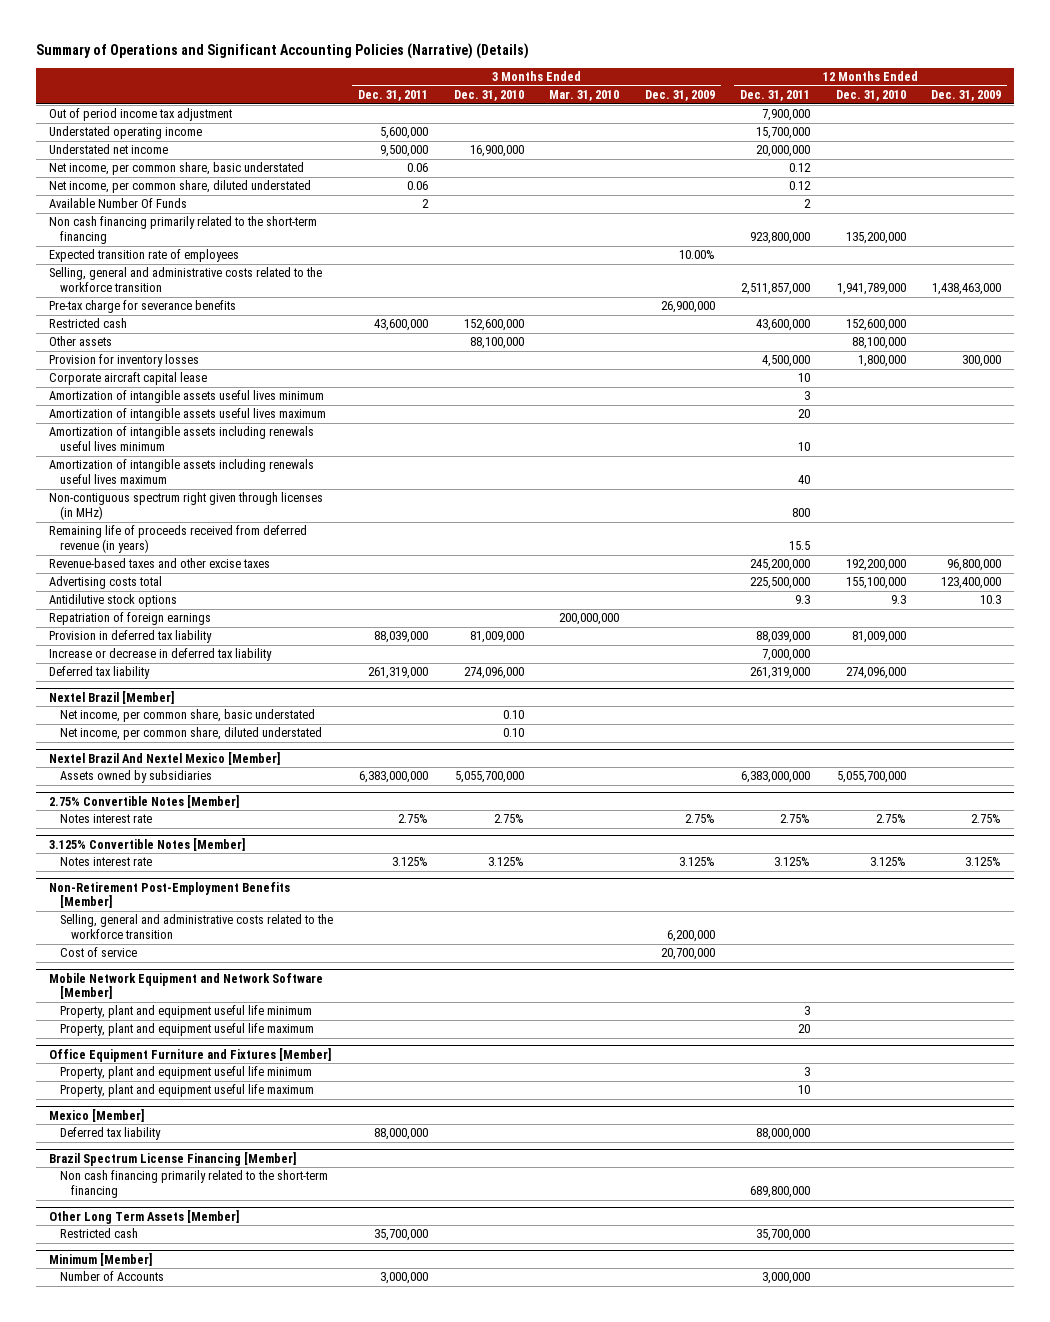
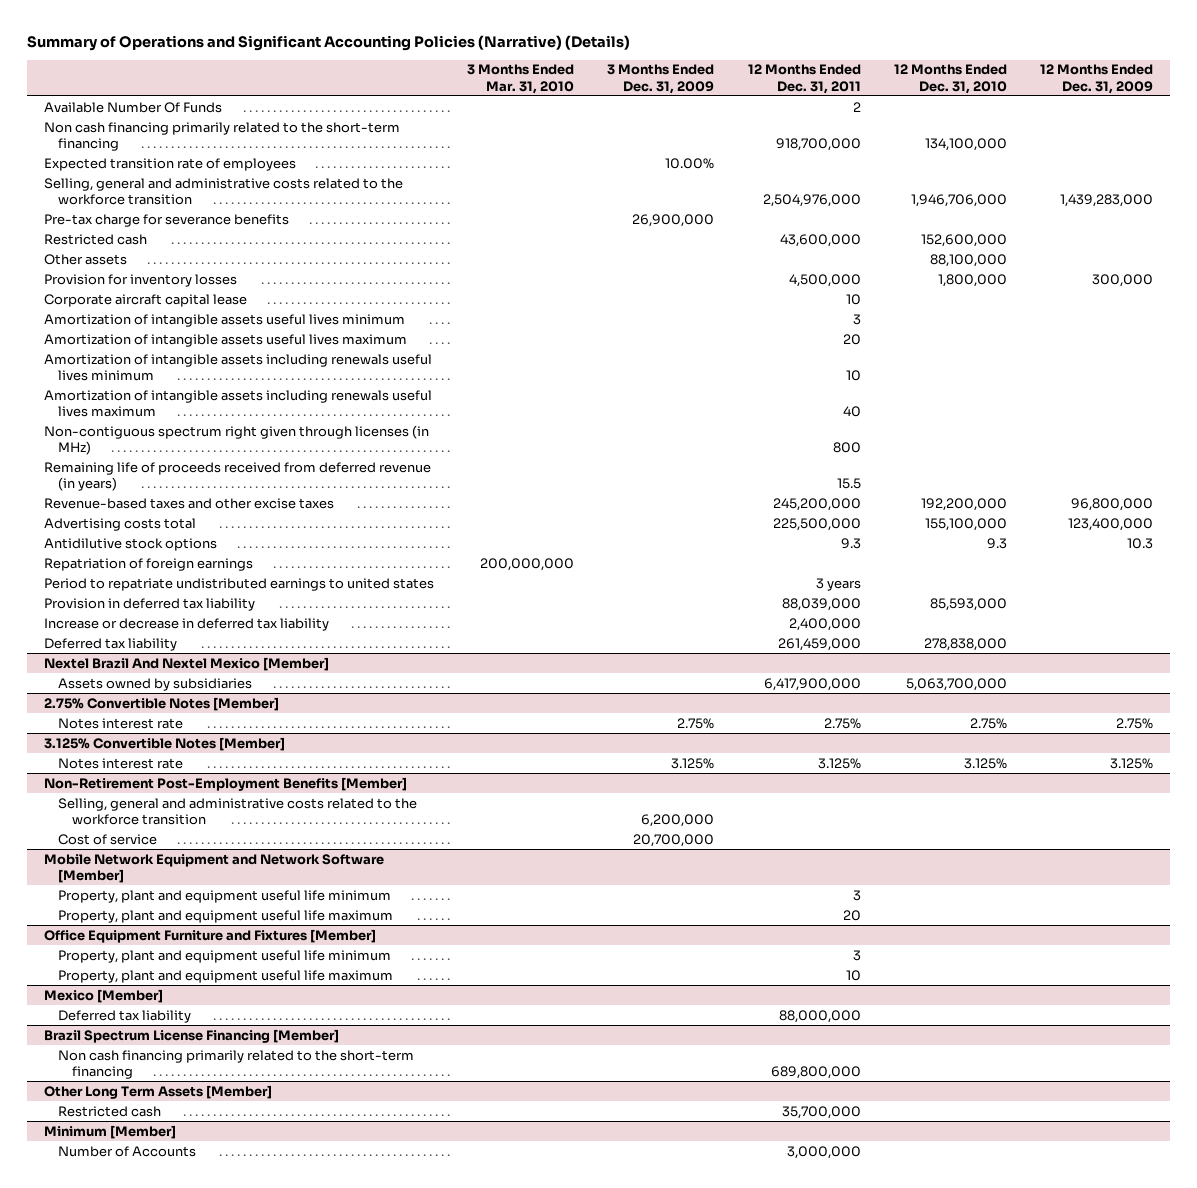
[358,89,429,101] Dec. 31, 2011 -> none
[453,89,524,101] Dec. 31, 2010 -> none
[48,108,232,122] Out of period income tax adjustment -> none
[48,126,202,140] Understated operating income -> none
[48,144,168,155] Understated net income -> none
[48,162,304,176] Net income, per common share, basic understated -> none
[48,180,311,194] Net income, per common share, diluted understated -> none
[750,231,811,244] 923,800,000 -> [775,137,861,151] 918,700,000
[845,231,906,244] 135,200,000 -> [925,137,1008,151] 134,100,000
[741,282,811,295] 2,511,857,000 -> [762,193,861,207] 2,504,976,000
[836,282,906,295] 1,941,789,000 -> [911,193,1008,207] 1,946,706,000
[931,282,1001,295] 1,438,463,000 -> [1060,193,1154,207] 1,439,283,000
[48,690,174,704] Nextel Brazil [Member] -> none
[60,709,316,723] Net income, per common share, basic understated -> none
[60,727,323,741] Net income, per common share, diluted understated -> none
none -> [43,577,434,591] Period to repatriate undistributed earnings to united states
[851,631,906,644] 81,009,000 -> [930,597,1008,611] 85,593,000
[762,649,811,662] 7,000,000 -> [788,617,861,631] 2,400,000
[750,667,811,680] 261,319,000 -> [777,637,861,651] 261,459,000
[845,667,906,680] 274,096,000 -> [924,637,1008,651] 278,838,000
[741,771,811,784] 6,383,000,000 -> [763,677,861,691] 6,417,900,000
[836,771,906,784] 5,055,700,000 -> [906,677,1008,691] 5,063,700,000

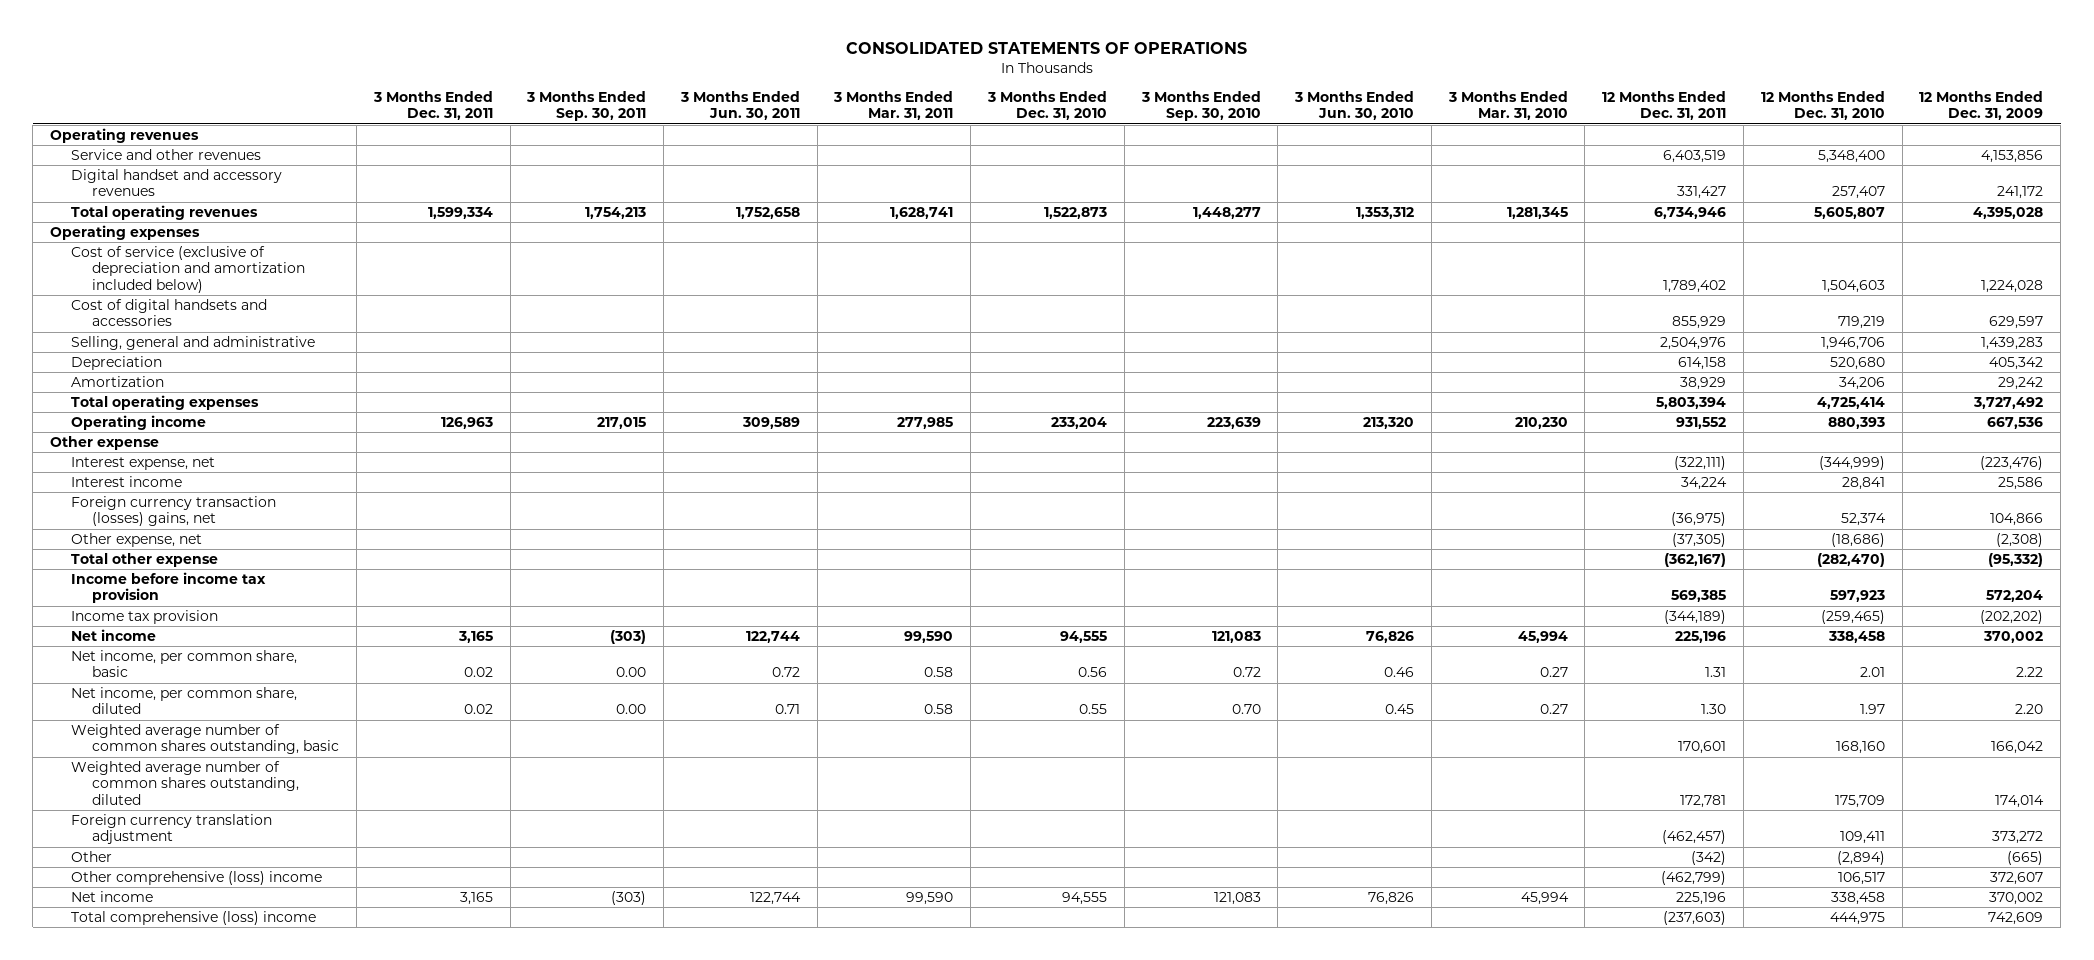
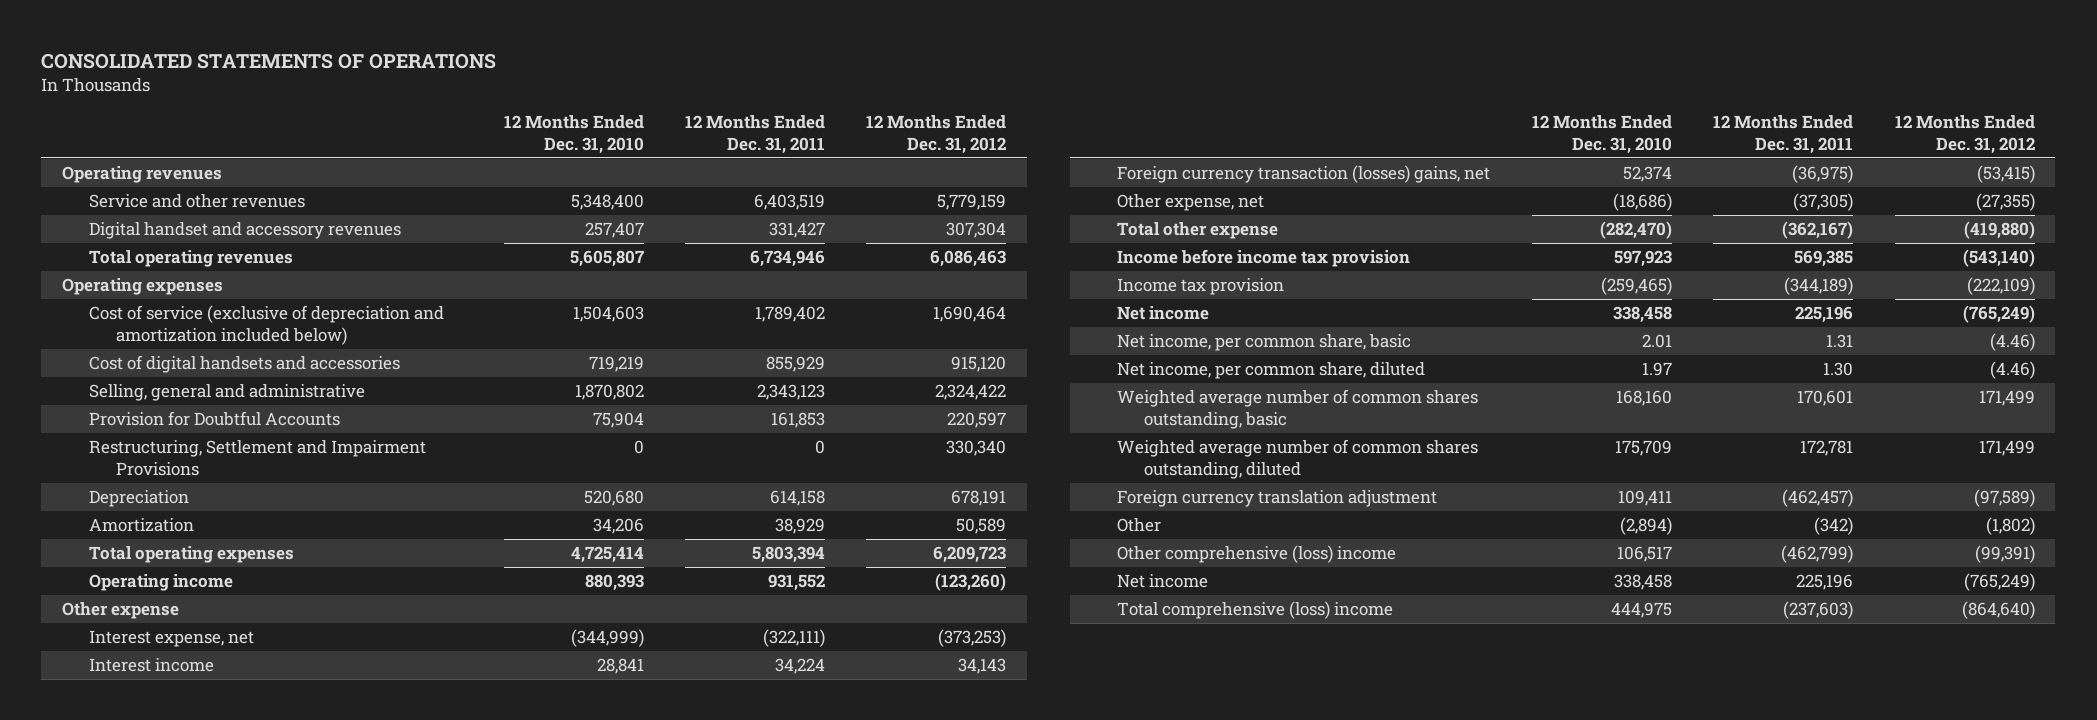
[372,90,493,121] 3 Months Ended Dec. 31, 2011 -> none
[526,90,647,122] 3 Months Ended Sep. 30, 2011 -> none
[679,90,800,121] 3 Months Ended Jun. 30, 2011 -> none
[833,90,954,121] 3 Months Ended Mar. 31, 2011 -> none
[986,90,1107,121] 3 Months Ended Dec. 31, 2010 -> none
[1140,90,1261,122] 3 Months Ended Sep. 30, 2010 -> none
[1294,90,1415,121] 3 Months Ended Jun. 30, 2010 -> none
[1447,90,1568,121] 3 Months Ended Mar. 31, 2010 -> none
[1919,90,2044,121] 12 Months Ended Dec. 31, 2009 -> none
none -> [866,115,1007,154] 12 Months Ended Dec. 31, 2012
[1660,337,1727,351] 2,504,976 -> [756,384,825,401] 2,343,123
[1820,337,1885,351] 1,946,706 -> [574,384,644,401] 1,870,802
none -> [89,411,341,427] Provision for Doubtful Accounts
none -> [89,440,427,476] Restructuring, Settlement and Impairment Provisions

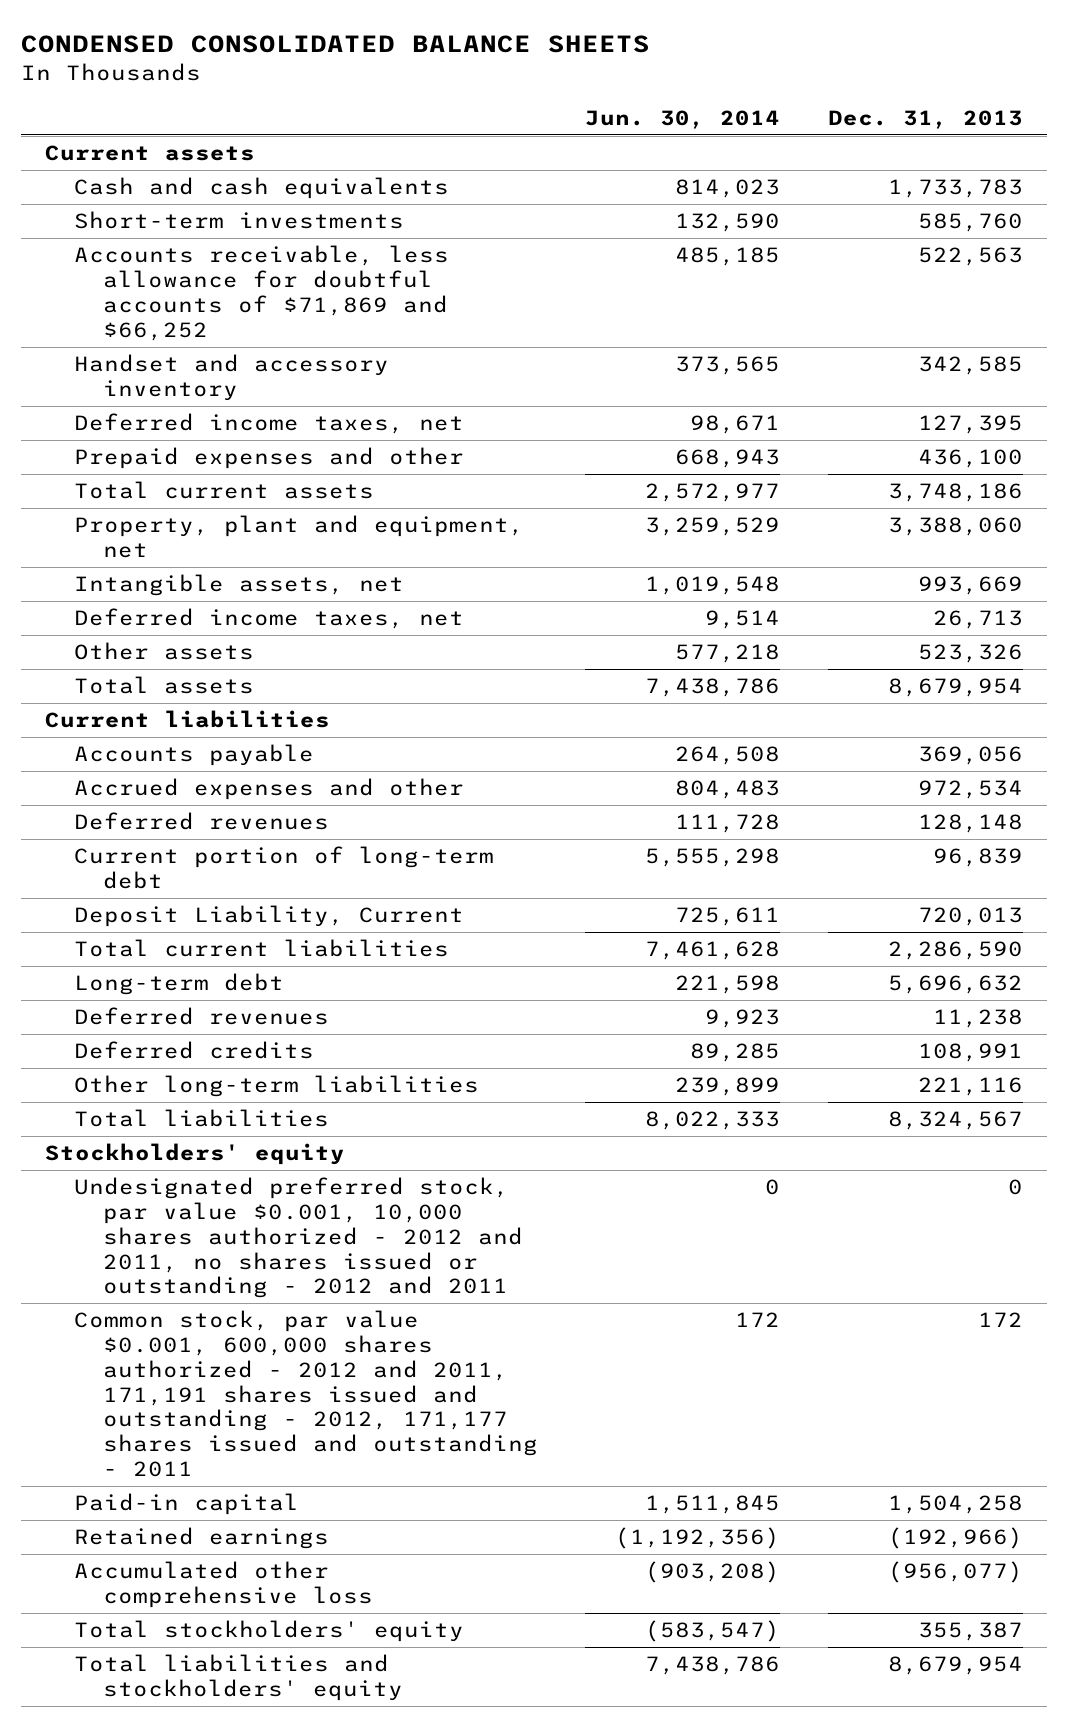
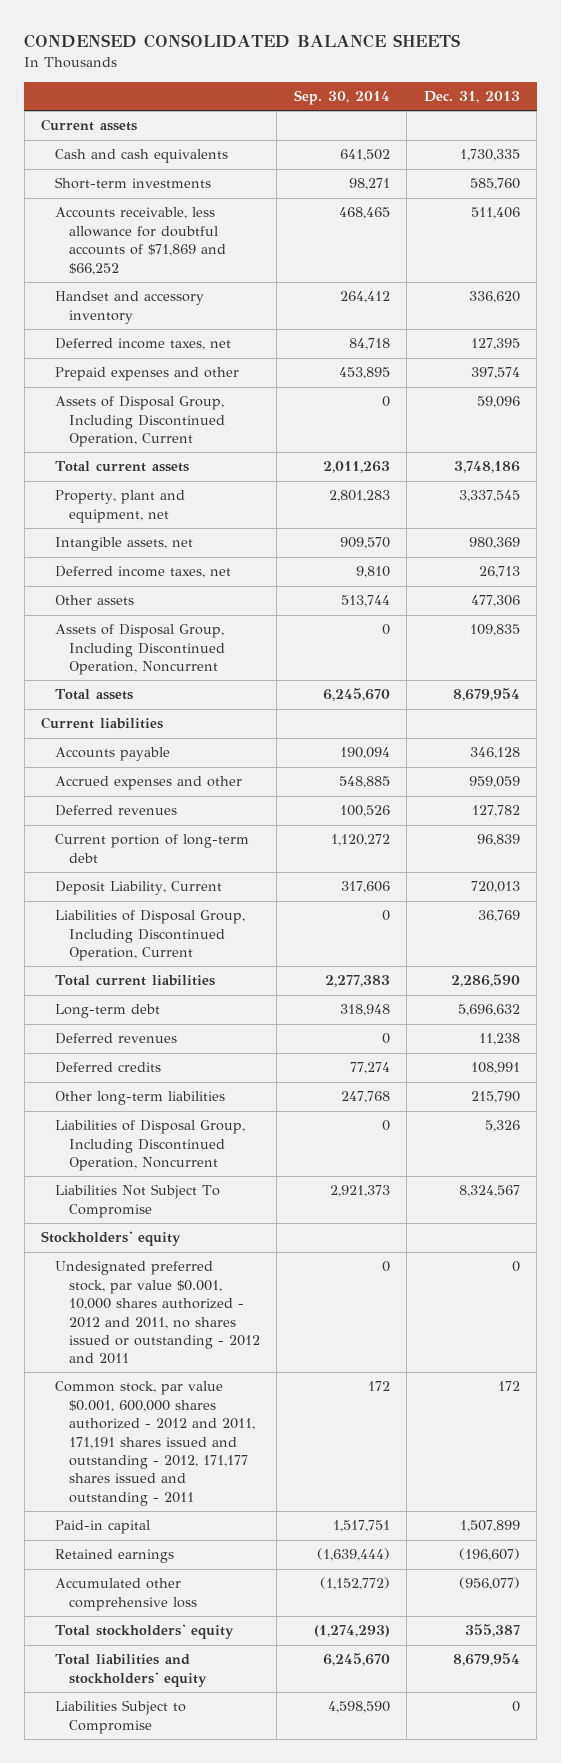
[585,109,781,129] Jun. 30, 2014 -> none
none -> [293,90,390,106] Sep. 30, 2014
[887,179,1023,199] 1,733,783 -> [459,149,520,162] 1,730,335
[917,247,1023,267] 522,563 -> [470,207,520,220] 511,406
[917,356,1023,376] 342,585 -> [468,291,520,304] 336,620
[917,449,1023,469] 436,100 -> [470,367,520,380] 397,574
none -> [54,396,225,448] Assets of Disposal Group, Including Discontinued Operation, Current
[887,517,1023,537] 3,388,060 -> [458,490,520,503] 3,337,545
[917,576,1023,596] 993,669 -> [468,537,520,550] 980,369
[917,644,1023,664] 523,326 -> [470,595,520,608] 477,306
none -> [54,624,225,676] Assets of Disposal Group, Including Discontinued Operation, Noncurrent
[917,746,1023,766] 369,056 -> [469,747,520,760] 346,128
[917,780,1023,800] 972,534 -> [468,776,520,789] 959,059
[917,814,1023,834] 128,148 -> [471,805,520,818] 127,782
none -> [54,910,245,962] Liabilities of Disposal Group, Including Discontinued Operation, Current
[917,1077,1023,1097] 221,116 -> [470,1091,520,1104] 215,790
none -> [54,1120,245,1172] Liabilities of Disposal Group, Including Discontinued Operation, Noncurrent
[73,1109,329,1128] Total liabilities -> [54,1184,220,1218] Liabilities Not Subject To Compromise
[887,1495,1023,1515] 1,504,258 -> [459,1520,520,1533] 1,507,899
[887,1527,1023,1550] (192,966) -> [458,1548,520,1562] (196,607)
none -> [54,1700,186,1734] Liabilities Subject to Compromise

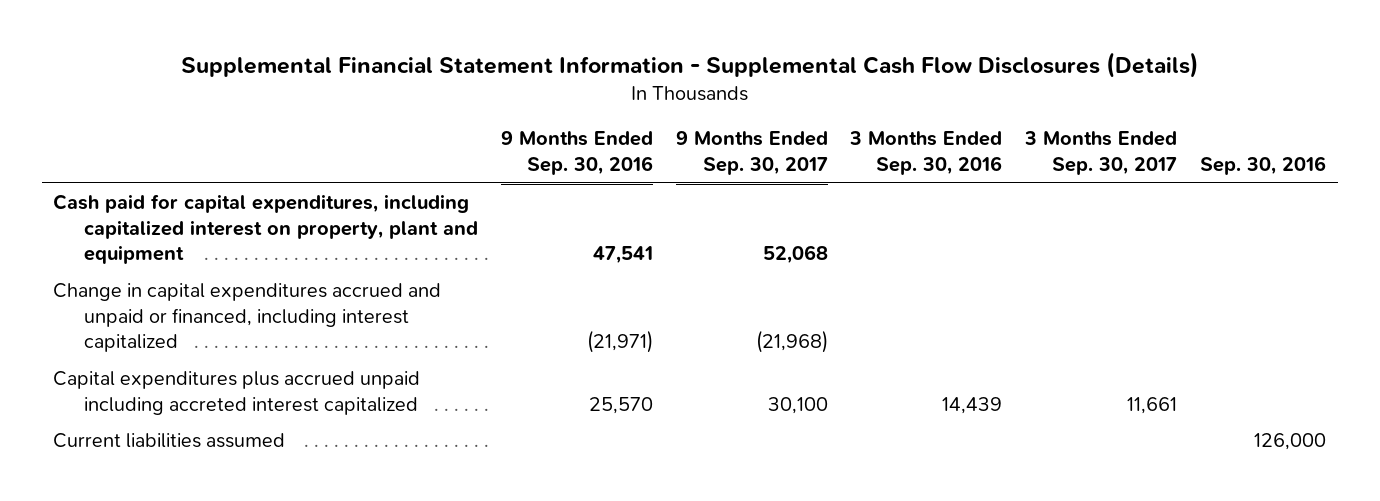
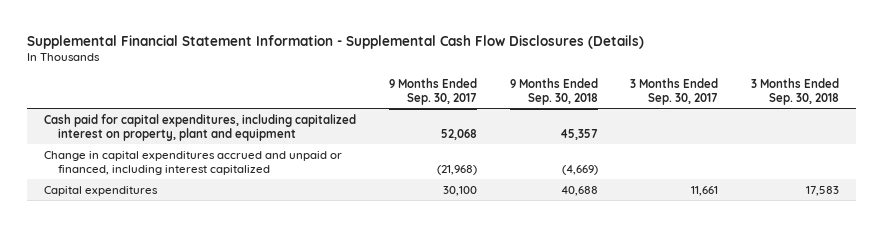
[500,131,653,176] 9 Months Ended Sep. 30, 2016 -> none
[849,131,1003,176] 3 Months Ended Sep. 30, 2016 -> none
[1200,156,1327,176] Sep. 30, 2016 -> none
none -> [509,77,598,105] 9 Months Ended Sep. 30, 2018
none -> [751,77,840,105] 3 Months Ended Sep. 30, 2018
[53,433,286,449] Current liabilities assumed -> none
[53,371,421,415] Capital expenditures plus accrued unpaid including accreted interest capitalized -> [43,185,158,196] Capital expenditures

